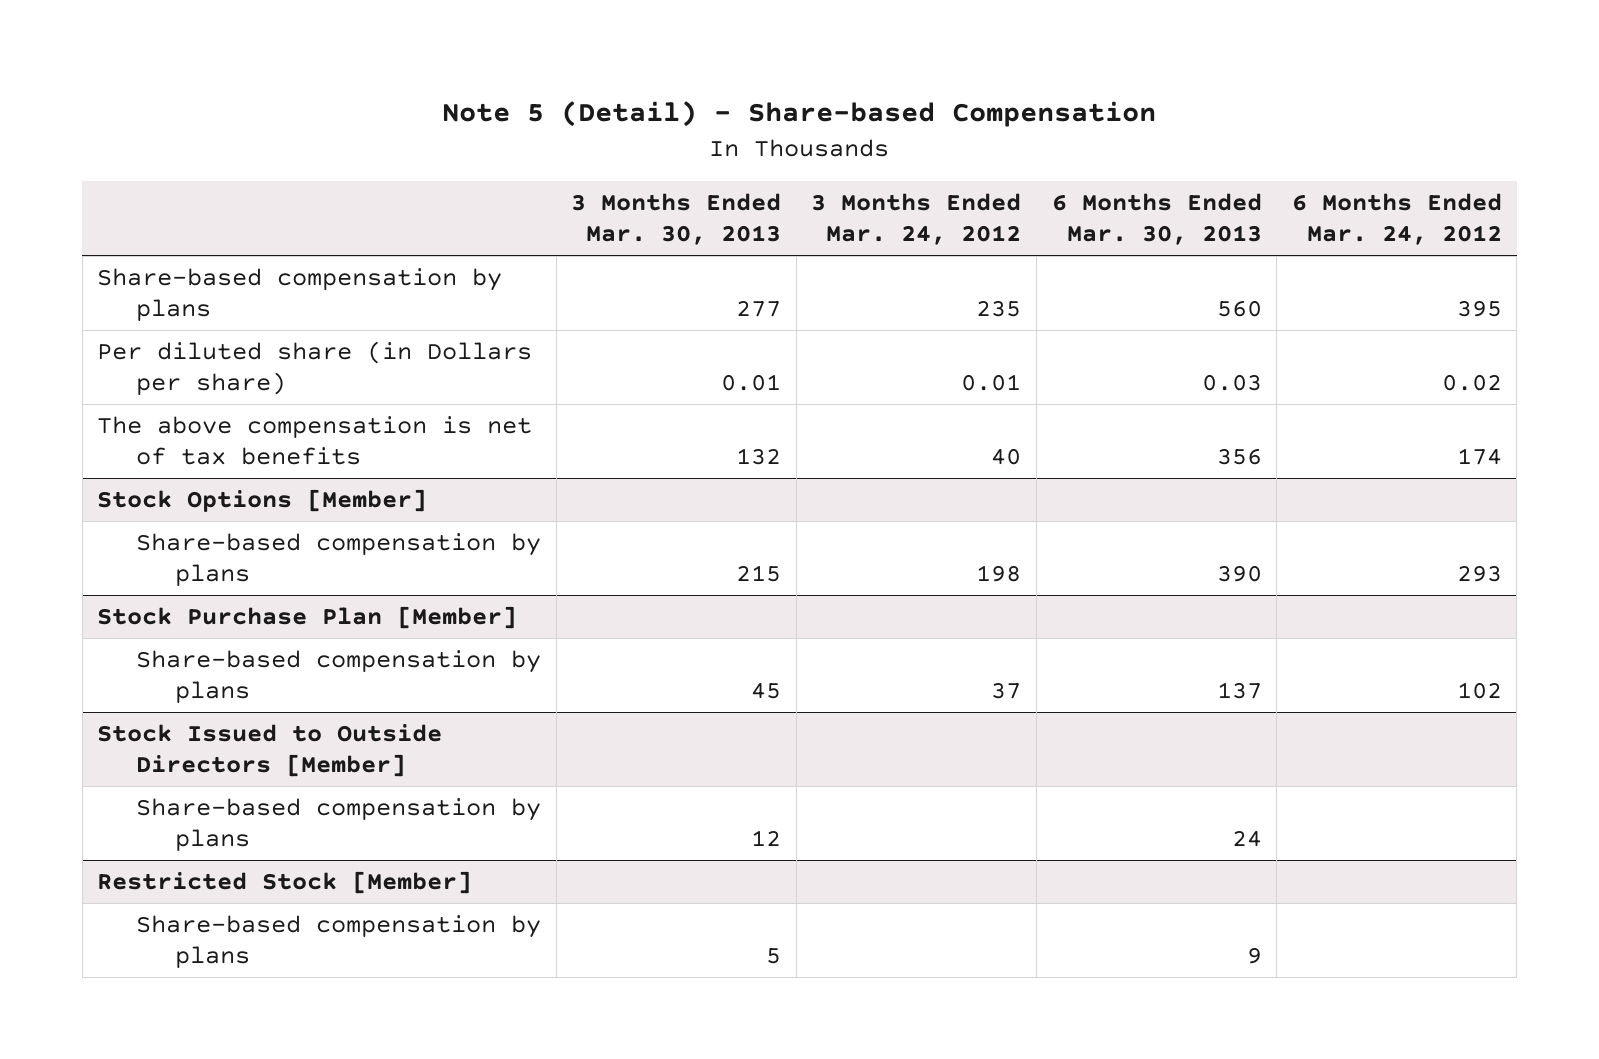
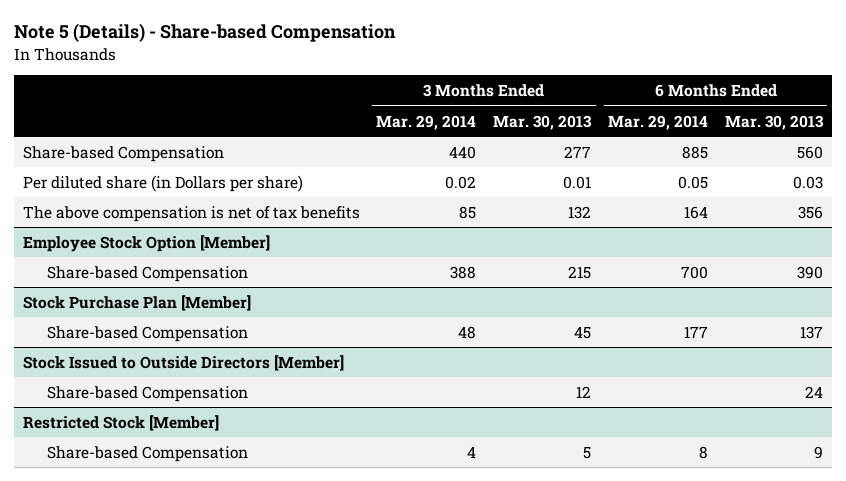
[442,101,1157,128] Note 5 (Detail) - Share-based Compensation -> [14,23,397,43] Note 5 (Details) - Share-based Compensation
[811,193,1022,246] 3 Months Ended Mar. 24, 2012 -> none
[1291,193,1502,246] 6 Months Ended Mar. 24, 2012 -> none
none -> [376,114,477,130] Mar. 29, 2014
none -> [608,114,709,130] Mar. 29, 2014
[97,268,503,322] Share-based compensation by plans -> [22,145,224,162] Share-based Compensation
[97,489,428,513] Stock Options [Member] -> [22,234,270,252] Employee Stock Option [Member]
[136,533,542,587] Share-based compensation by plans -> [46,265,248,282] Share-based Compensation
[136,650,542,704] Share-based compensation by plans -> [46,325,248,342] Share-based Compensation
[136,798,542,852] Share-based compensation by plans -> [46,385,248,402] Share-based Compensation
[136,915,542,969] Share-based compensation by plans -> [46,445,248,462] Share-based Compensation

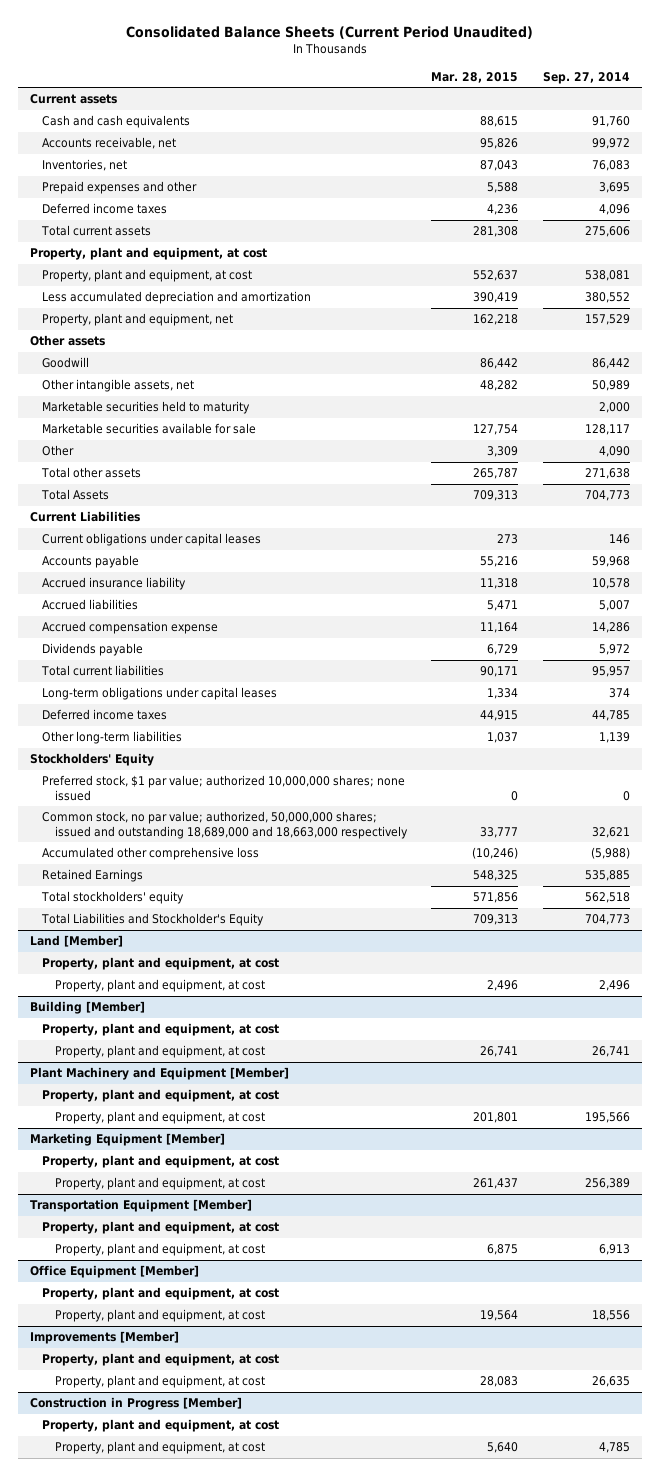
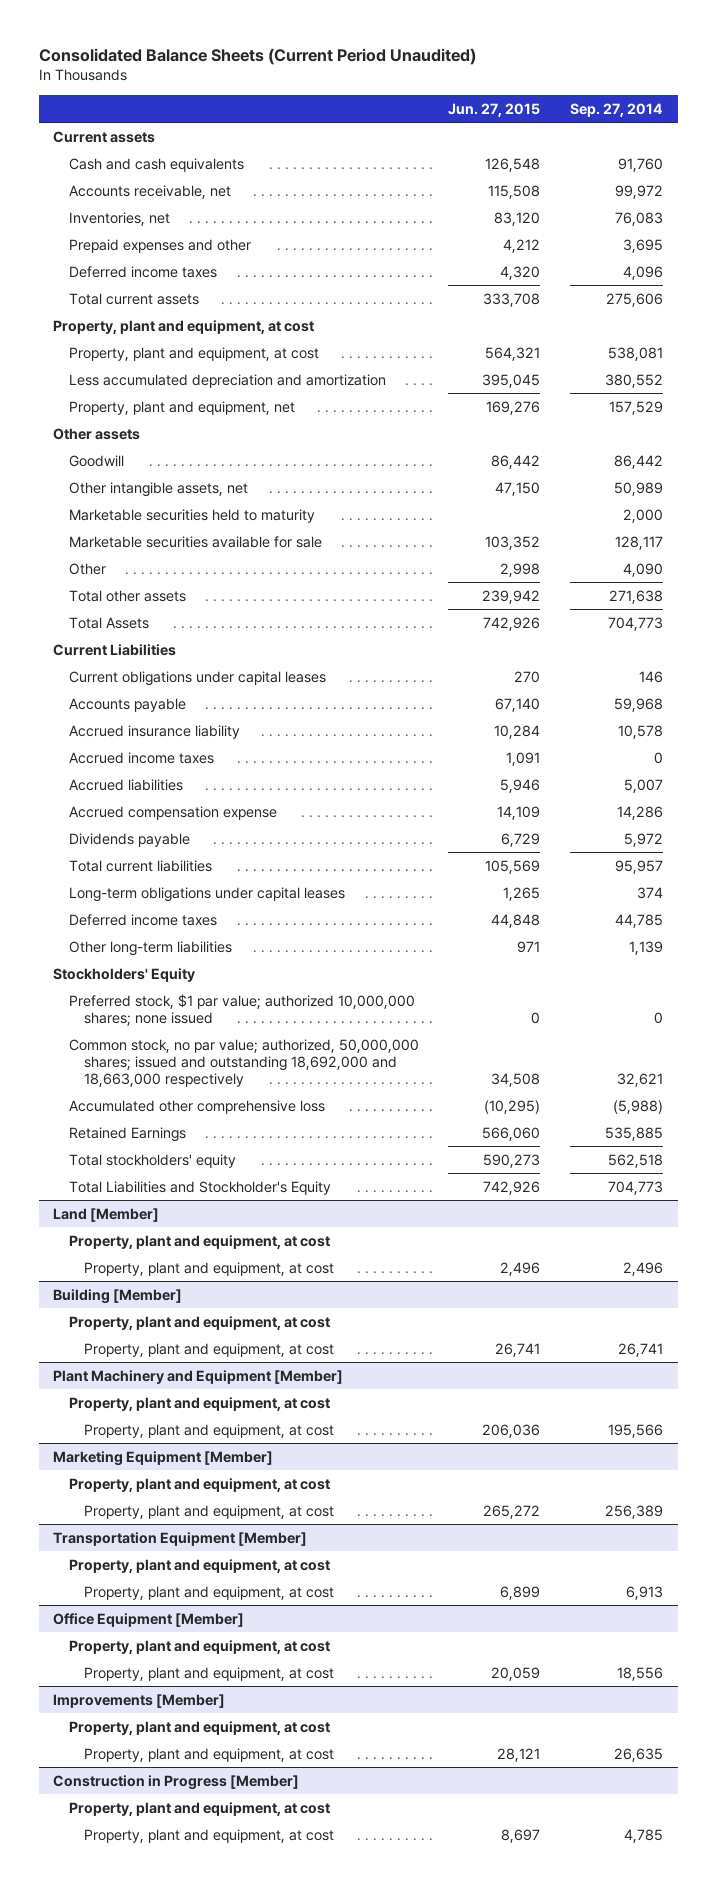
[431,71,519,83] Mar. 28, 2015 -> none
none -> [448,102,541,117] Jun. 27, 2015
none -> [68,751,214,764] Accrued income taxes
[42,811,408,839] Common stock, no par value; authorized, 50,000,000 shares; issued and outstanding 18,689,000 and 18,663,000 respectively -> [68,1038,419,1087] Common stock, no par value; authorized, 50,000,000 shares; issued and outstanding 18,692,000 and 18,663,000 respectively

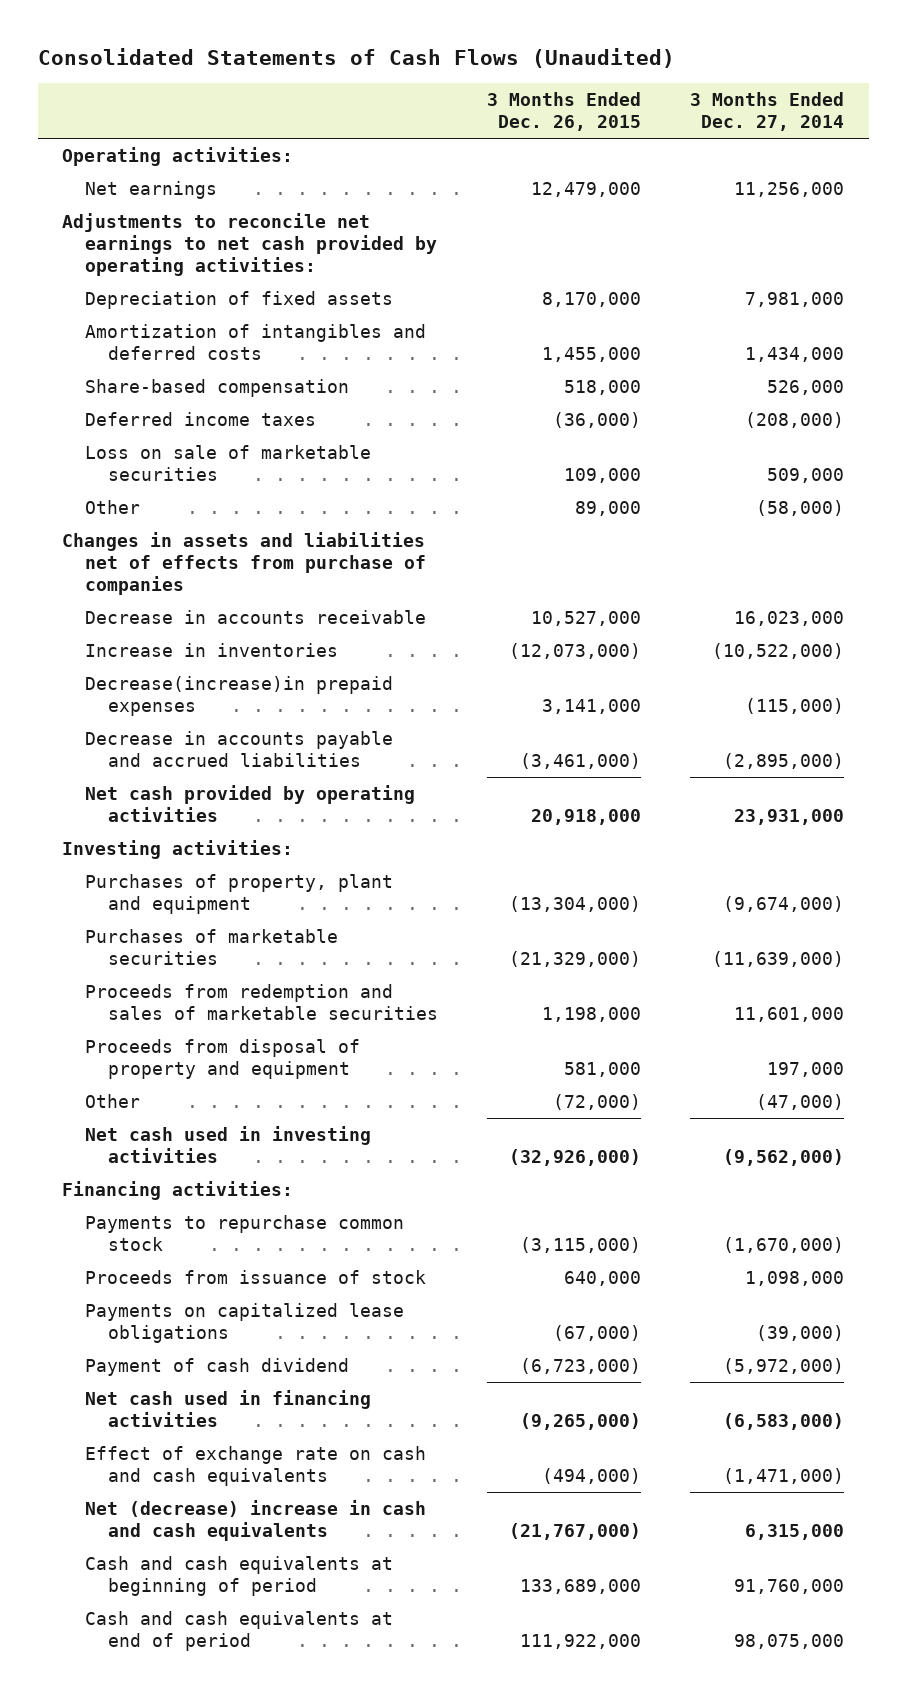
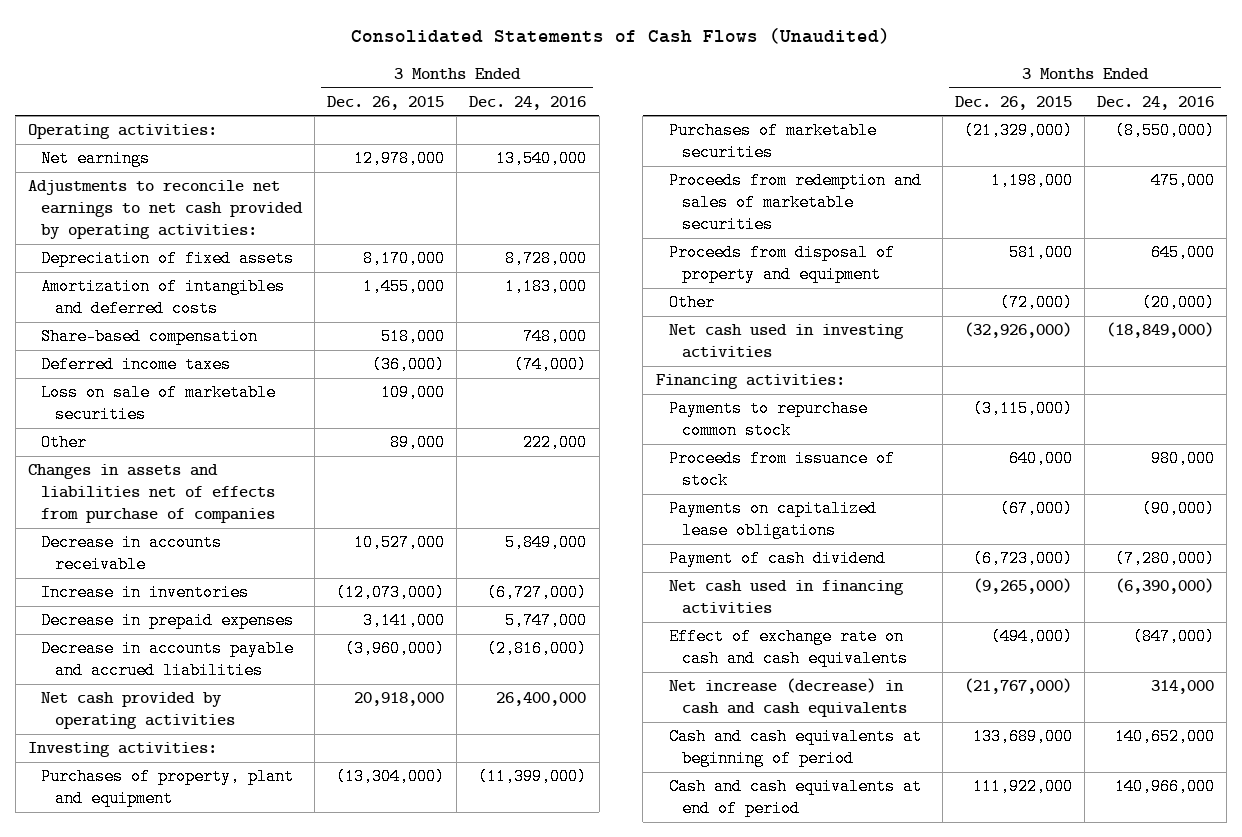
[690,92,845,132] 3 Months Ended Dec. 27, 2014 -> none
none -> [469,95,587,110] Dec. 24, 2016
[530,181,641,197] 12,479,000 -> [354,150,446,168] 12,978,000
[85,675,394,717] Decrease(increase)in prepaid expenses -> [41,612,295,630] Decrease in prepaid expenses
[519,753,641,770] (3,461,000) -> [345,640,446,658] (3,960,000)
[85,1499,427,1542] Net (decrease) increase in cash and cash equivalents -> [669,678,908,718] Net increase (decrease) in cash and cash equivalents

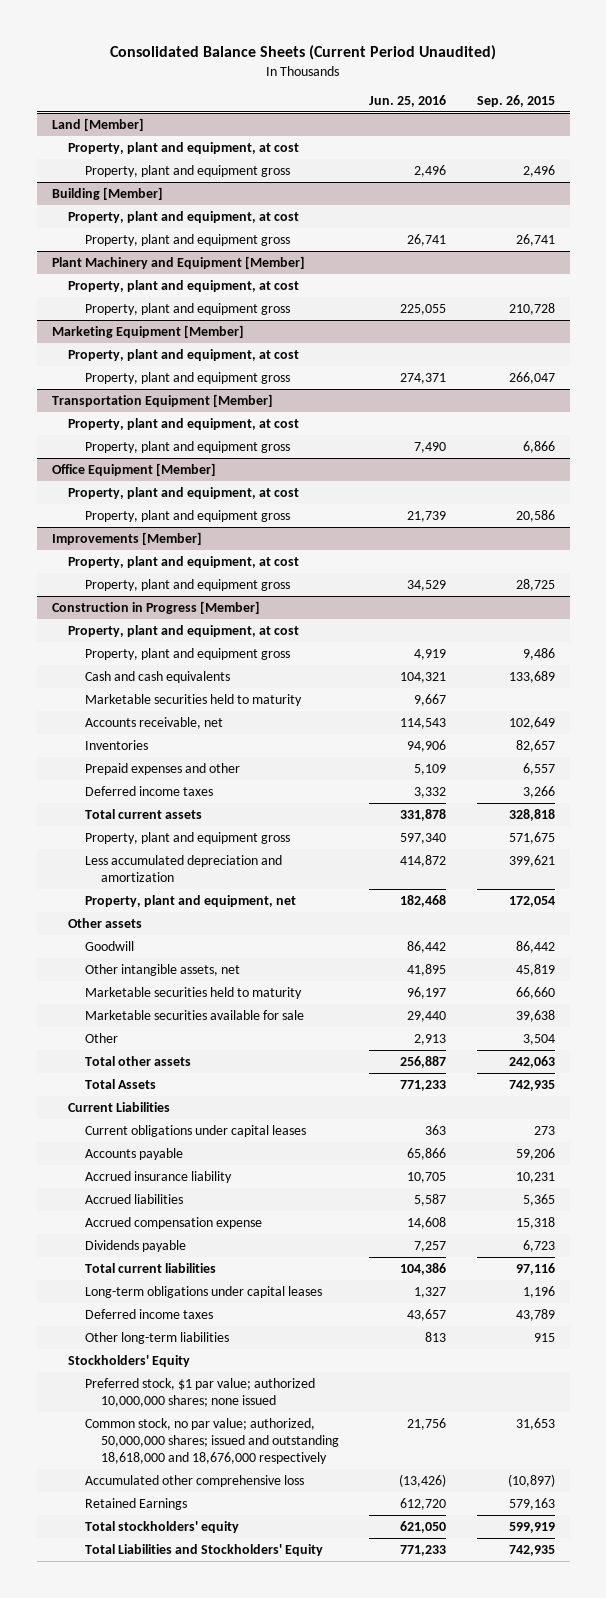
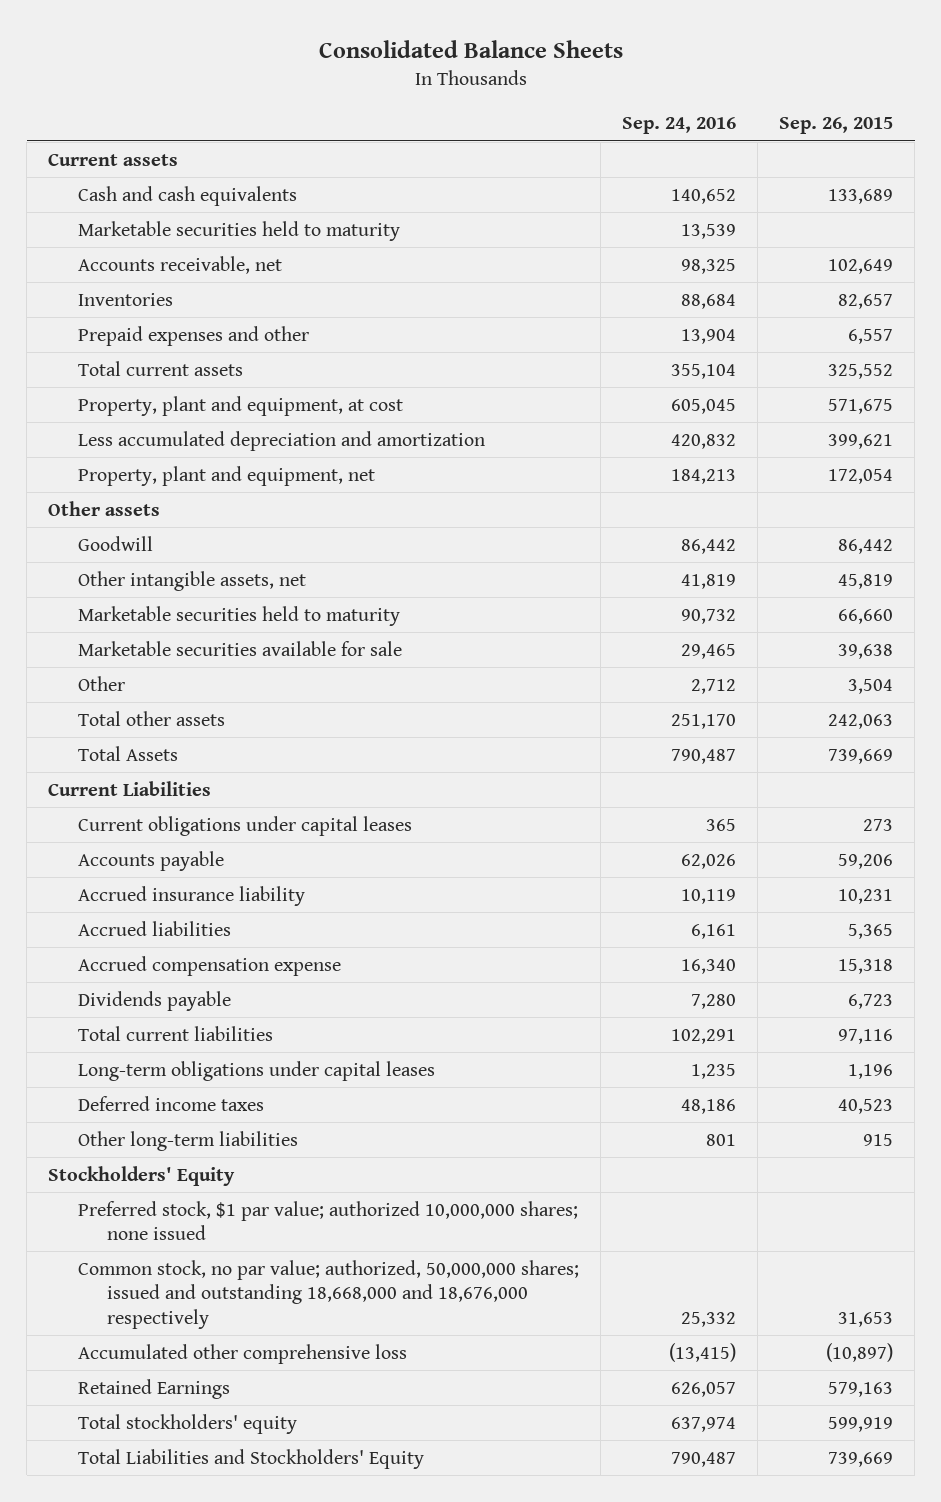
[110,45,497,61] Consolidated Balance Sheets (Current Period Unaudited) -> [318,40,623,59] Consolidated Balance Sheets
[369,94,447,107] Jun. 25, 2016 -> none
none -> [621,117,736,135] Sep. 24, 2016
[51,117,144,131] Land [Member] -> none
[68,141,300,154] Property, plant and equipment, at cost -> none
[84,164,290,177] Property, plant and equipment gross -> none
[51,186,163,200] Building [Member] -> none
[68,210,300,223] Property, plant and equipment, at cost -> none
[84,233,290,246] Property, plant and equipment gross -> none
[51,255,305,269] Plant Machinery and Equipment [Member] -> none
[68,279,300,292] Property, plant and equipment, at cost -> none
[84,302,290,315] Property, plant and equipment gross -> none
[51,324,244,338] Marketing Equipment [Member] -> none
[68,348,300,361] Property, plant and equipment, at cost -> none
[84,371,290,384] Property, plant and equipment gross -> none
[51,393,273,407] Transportation Equipment [Member] -> none
[68,417,300,430] Property, plant and equipment, at cost -> none
[84,440,290,453] Property, plant and equipment gross -> none
[51,462,216,476] Office Equipment [Member] -> none
[68,486,300,499] Property, plant and equipment, at cost -> none
[84,509,290,522] Property, plant and equipment gross -> none
[51,531,202,545] Improvements [Member] -> none
[68,555,300,568] Property, plant and equipment, at cost -> none
[84,578,290,591] Property, plant and equipment gross -> none
[51,600,260,614] Construction in Progress [Member] -> none
[68,624,300,637] Property, plant and equipment, at cost -> none
[84,647,290,660] Property, plant and equipment gross -> none
none -> [48,152,179,166] Current assets
[84,785,213,796] Deferred income taxes -> none
[508,808,555,821] 328,818 -> [827,363,893,379] 325,552
[84,831,290,844] Property, plant and equipment gross -> [77,395,403,416] Property, plant and equipment, at cost
[508,1079,555,1091] 742,935 -> [827,748,893,764] 739,669
[515,1308,555,1321] 43,789 -> [837,1098,893,1114] 40,523
[84,1417,339,1465] Common stock, no par value; authorized, 50,000,000 shares; issued and outstanding 18,618,000 and 18,676,000 respectively -> [77,1259,579,1329] Common stock, no par value; authorized, 50,000,000 shares; issued and outstanding 18,668,000 and 18,676,000 respectively
[508,1544,555,1556] 742,935 -> [827,1451,893,1467] 739,669

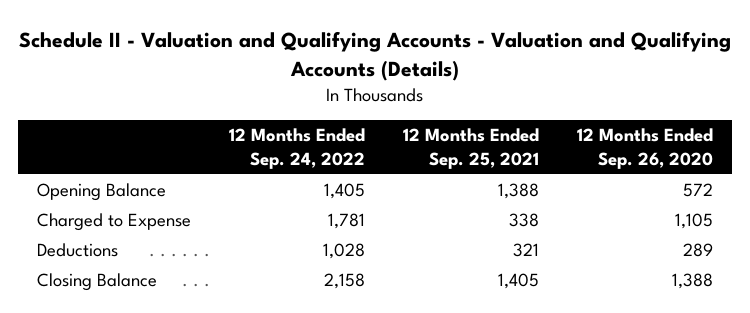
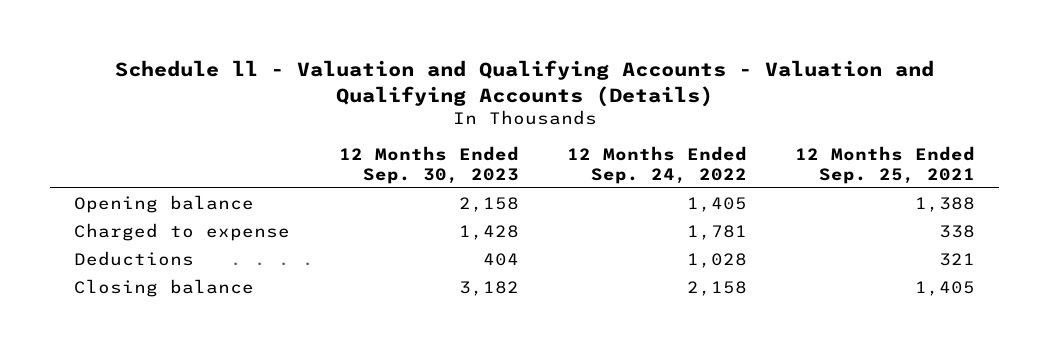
[19,30,732,81] Schedule II - Valuation and Qualifying Accounts - Valuation and Qualifying Accounts (Details) -> [114,59,934,107] Schedule ll - Valuation and Qualifying Accounts - Valuation and Qualifying Accounts (Details)
[577,127,714,169] 12 Months Ended Sep. 26, 2020 -> none
none -> [338,145,519,184] 12 Months Ended Sep. 30, 2023
[36,183,166,202] Opening Balance -> [74,194,255,213] Opening balance
[36,213,191,232] Charged to Expense -> [74,222,291,241] Charged to expense
[36,273,157,292] Closing Balance -> [74,278,255,297] Closing balance

